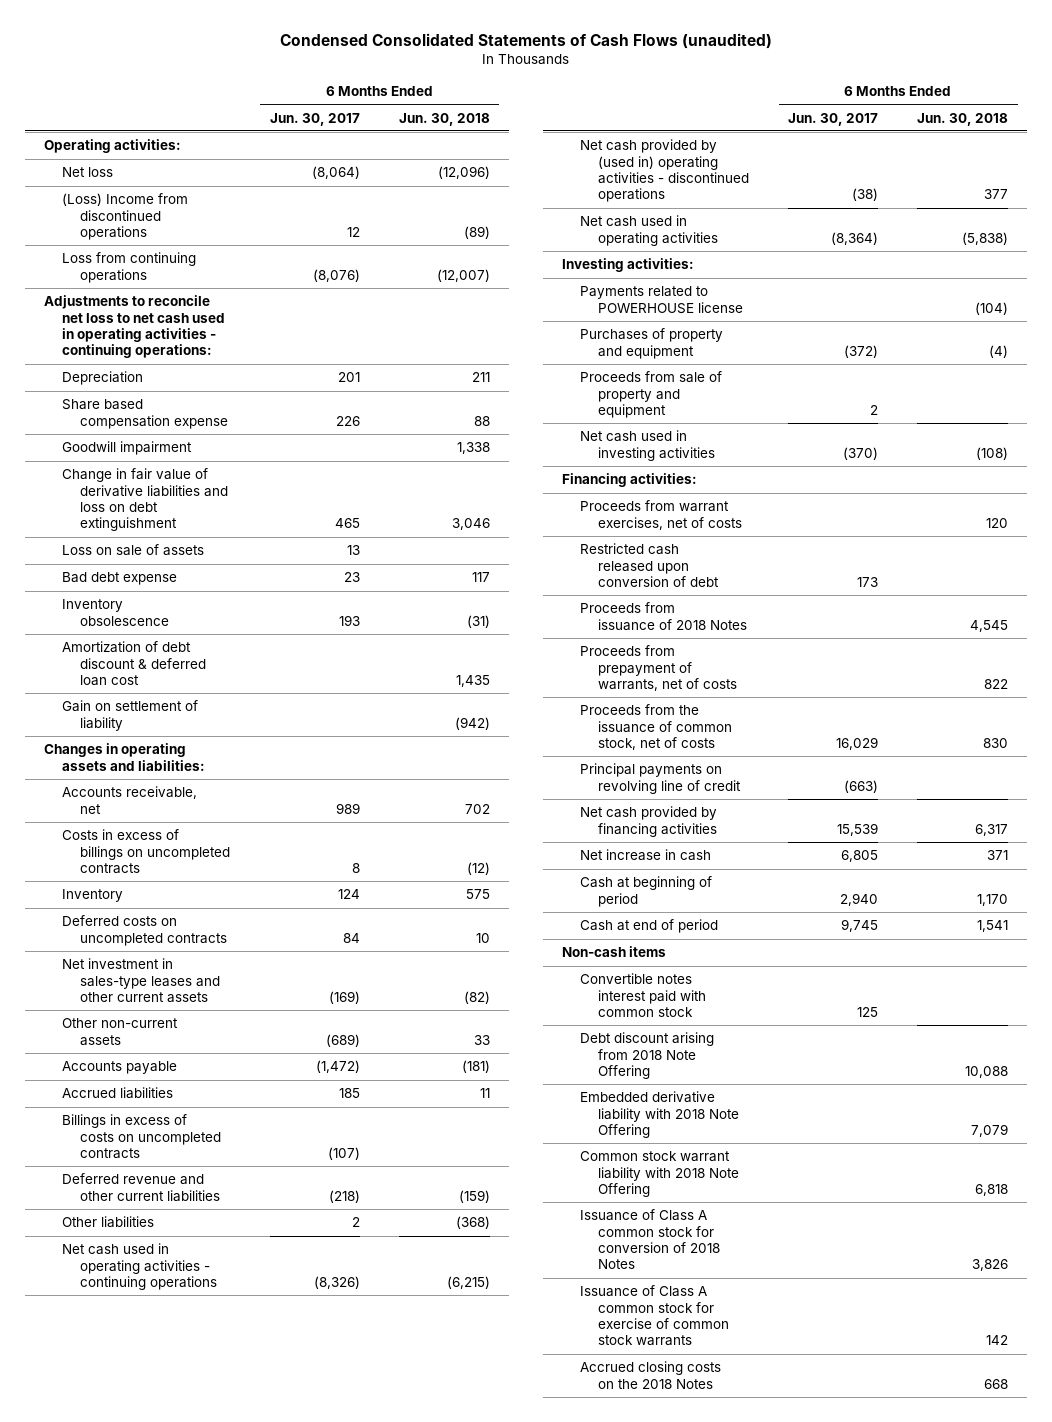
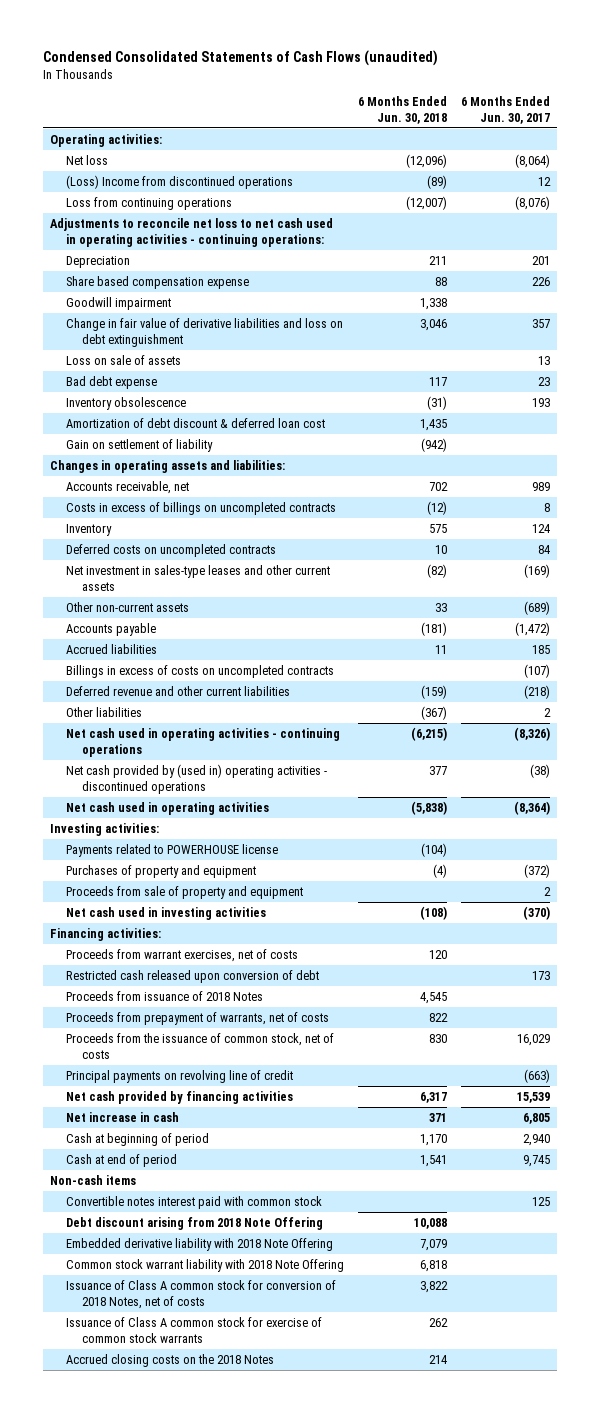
[335,518,361,529] 465 -> [532,318,551,328] 357
[455,1216,490,1230] (368) -> [421,705,448,720] (367)
[580,1209,721,1270] Issuance of Class A common stock for conversion of 2018 Notes -> [65,1279,336,1309] Issuance of Class A common stock for conversion of 2018 Notes, net of costs
[971,1259,1008,1272] 3,826 -> [420,1280,449,1293] 3,822
[985,1335,1008,1346] 142 -> [429,1317,449,1327] 262
[983,1378,1008,1389] 668 -> [429,1354,448,1364] 214

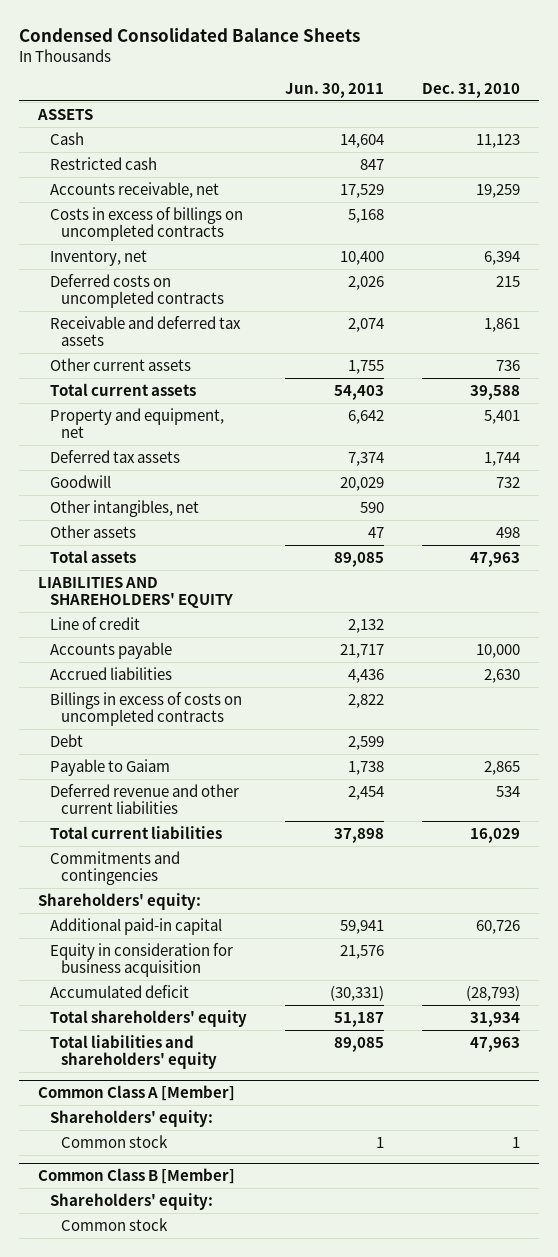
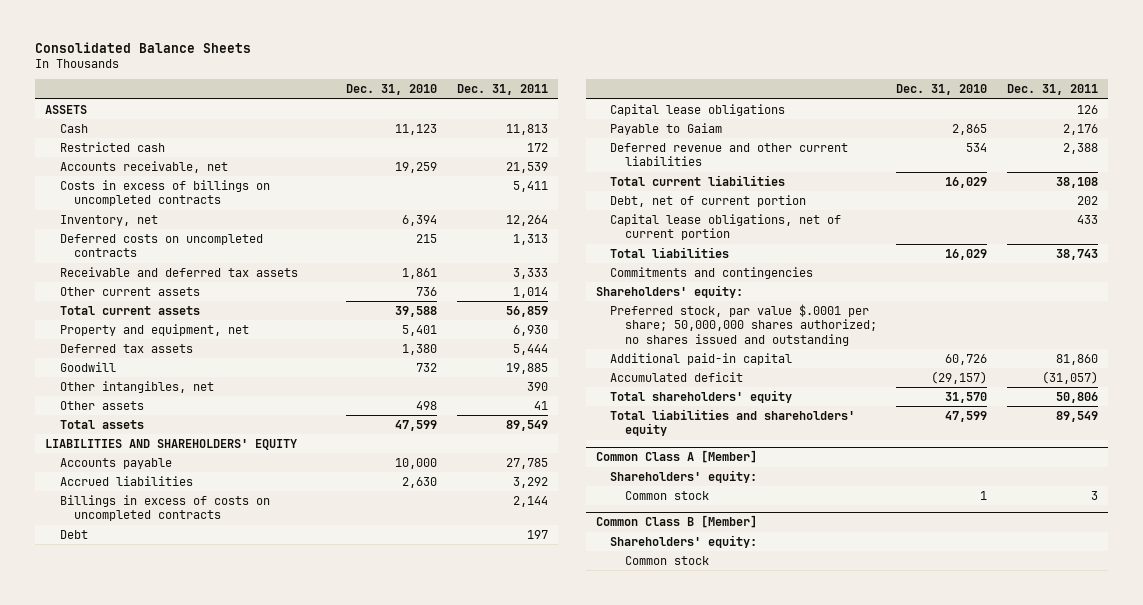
[18,27,360,42] Condensed Consolidated Balance Sheets -> [35,41,252,53] Consolidated Balance Sheets
[284,83,384,99] Jun. 30, 2011 -> none
none -> [456,84,548,96] Dec. 31, 2011
[483,451,520,466] 1,744 -> [402,343,438,355] 1,380
[469,551,520,567] 47,963 -> [395,419,438,431] 47,599
[49,616,140,630] Line of credit -> none
none -> [610,103,786,116] Capital lease obligations
none -> [610,194,807,207] Debt, net of current portion
none -> [610,213,842,241] Capital lease obligations, net of current portion
none -> [610,246,730,258] Total liabilities
none -> [610,303,877,346] Preferred stock, par value $.0001 per share; 50,000,000 shares authorized; no shares issued and outstanding
[49,942,233,977] Equity in consideration for business acquisition -> none
[465,984,520,1001] (28,793) -> [931,370,988,384] (29,157)
[469,1011,520,1027] 31,934 -> [945,391,988,403] 31,570
[469,1036,520,1052] 47,963 -> [945,410,988,422] 47,599

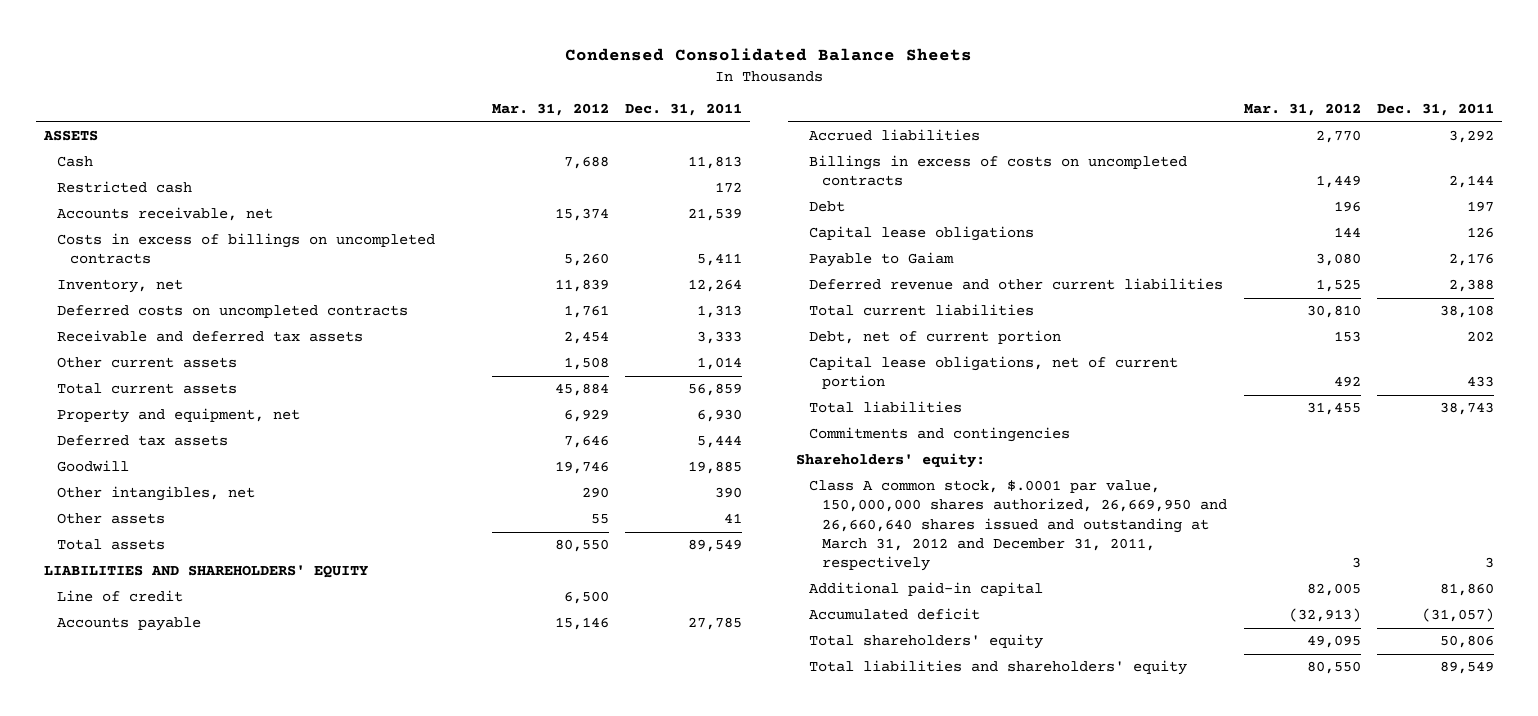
[35,41,252,53] Consolidated Balance Sheets -> [564,47,972,61] Condensed Consolidated Balance Sheets
[346,84,438,96] Dec. 31, 2010 -> none
none -> [491,103,609,117] Mar. 31, 2012
none -> [57,590,184,603] Line of credit
[610,303,877,346] Preferred stock, par value $.0001 per share; 50,000,000 shares authorized; no shares issued and outstanding -> none
none -> [809,480,1228,572] Class A common stock, $.0001 par value, 150,000,000 shares authorized, 26,669,950 and 26,660,640 shares issued and outstanding at March 31, 2012 and December 31, 2011, respectively
[595,450,757,464] Common Class A [Member] -> none
[610,469,758,483] Shareholders' equity: -> none
[624,490,709,500] Common stock -> none
[595,515,757,529] Common Class B [Member] -> none
[610,534,758,548] Shareholders' equity: -> none
[624,555,709,565] Common stock -> none

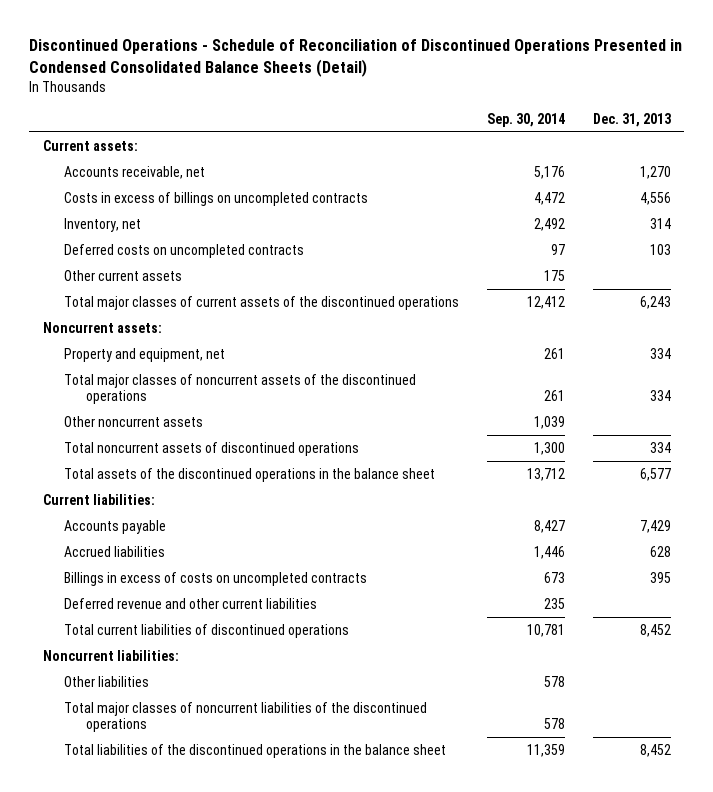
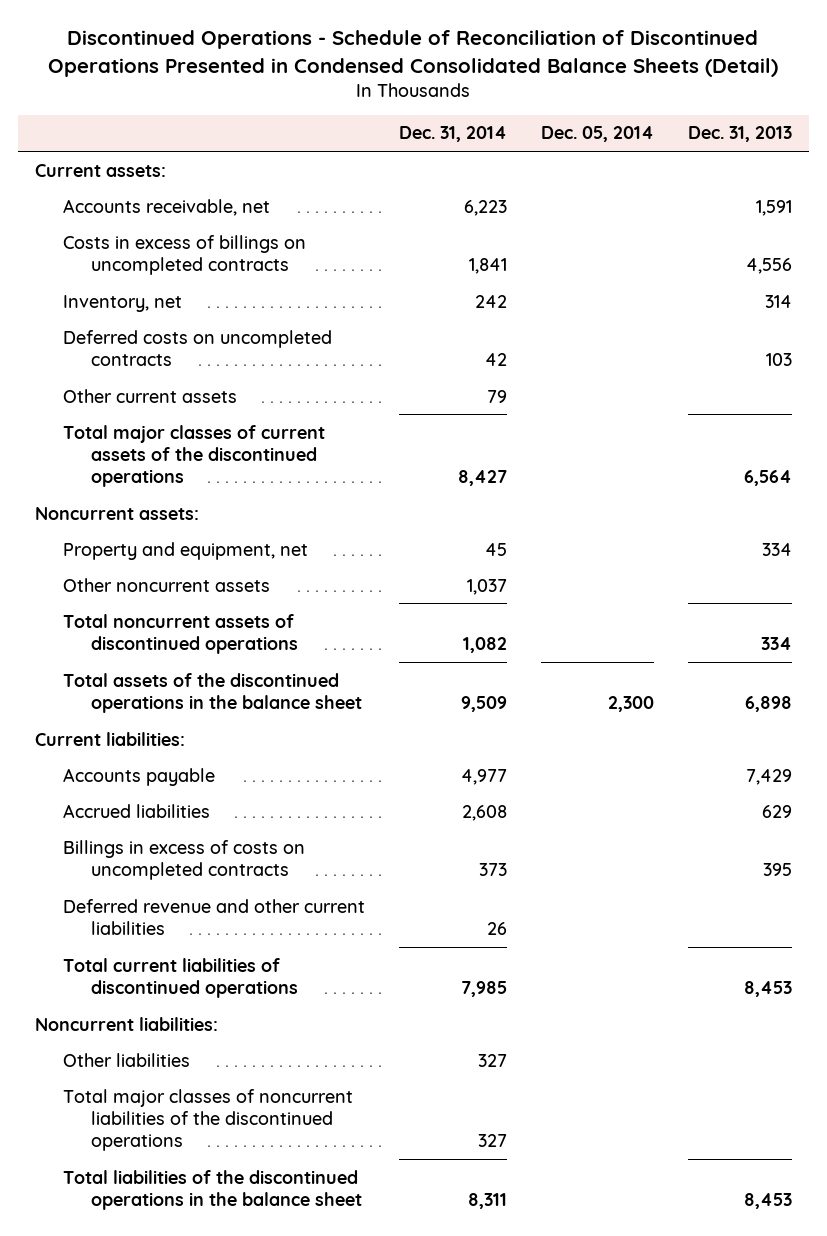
[486,112,565,127] Sep. 30, 2014 -> none
none -> [398,126,507,143] Dec. 31, 2014
none -> [540,126,654,143] Dec. 05, 2014
[639,166,671,180] 1,270 -> [756,199,793,216] 1,591
[639,296,671,310] 6,243 -> [744,470,793,487] 6,564
[64,374,417,405] Total major classes of noncurrent assets of the discontinued operations -> none
[639,468,671,482] 6,577 -> [745,695,793,712] 6,898
[649,546,671,558] 628 -> [762,804,793,818] 629
[639,624,671,638] 8,452 -> [744,980,793,997] 8,453
[639,744,671,758] 8,452 -> [744,1192,793,1209] 8,453

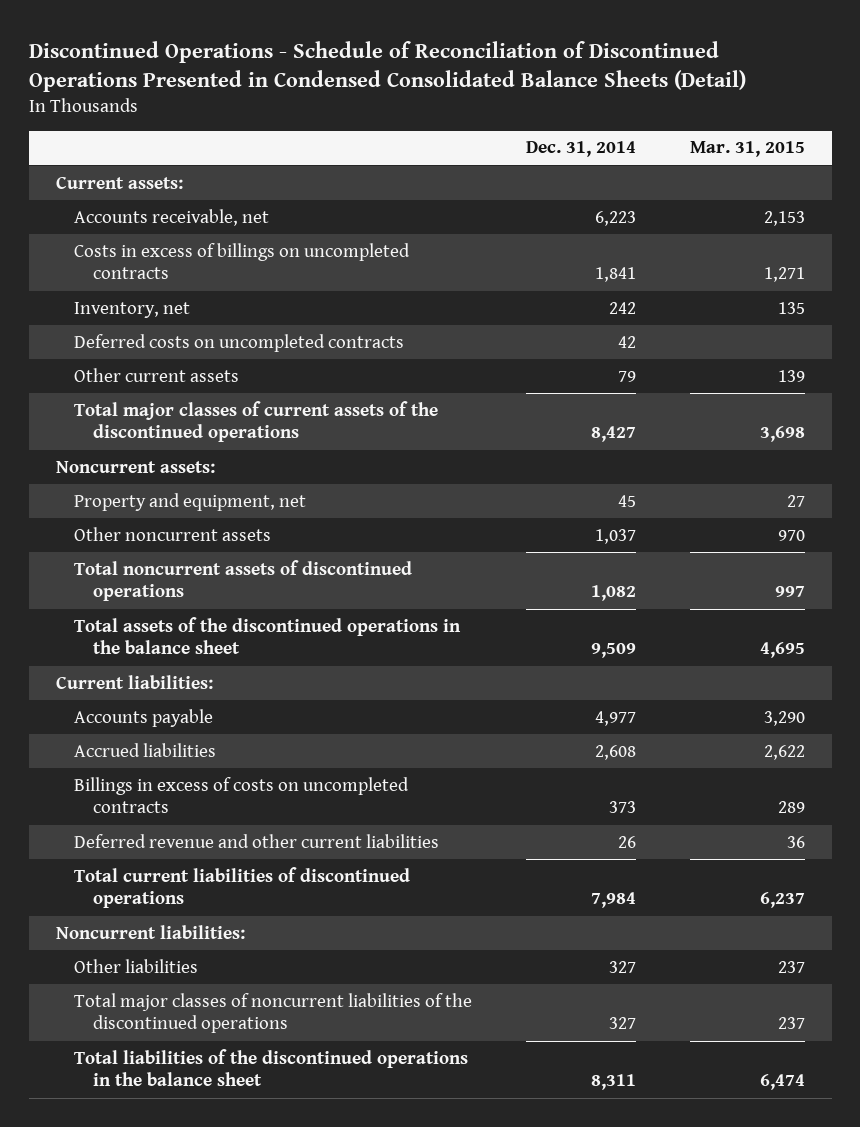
[540,126,654,143] Dec. 05, 2014 -> none
[688,126,793,143] Dec. 31, 2013 -> none
none -> [689,141,805,158] Mar. 31, 2015
[460,980,507,997] 7,985 -> [590,892,636,909] 7,984

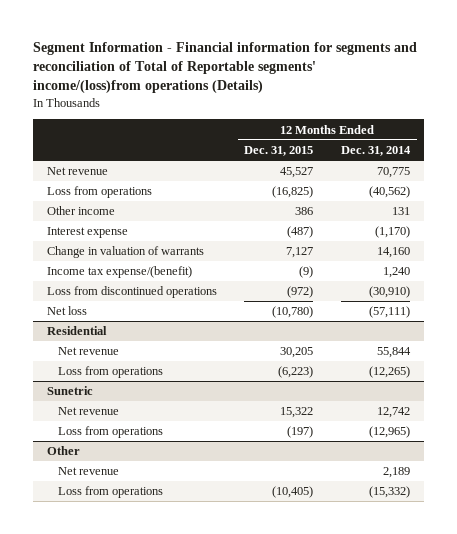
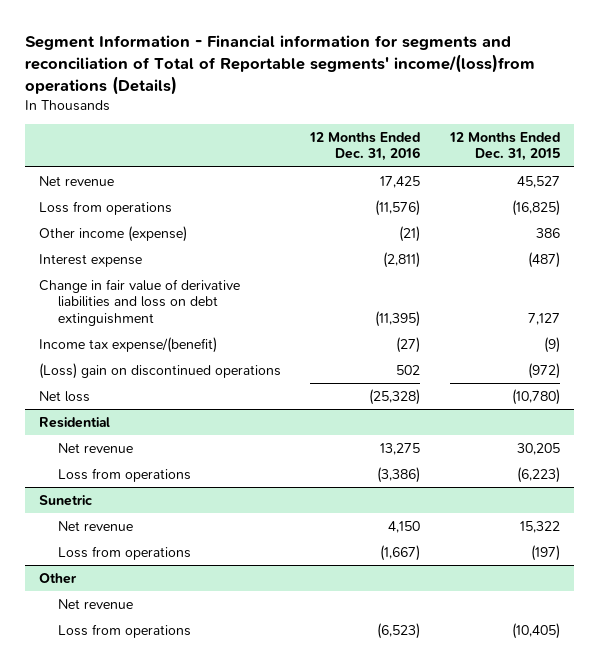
[341,146,412,157] Dec. 31, 2014 -> none
none -> [309,131,421,162] 12 Months Ended Dec. 31, 2016
[46,206,115,216] Other income -> [39,225,188,242] Other income (expense)
[46,246,204,259] Change in valuation of warrants -> [39,278,241,326] Change in fair value of derivative liabilities and loss on debt extinguishment
[46,286,217,299] Loss from discontinued operations -> [39,362,282,379] (Loss) gain on discontinued operations

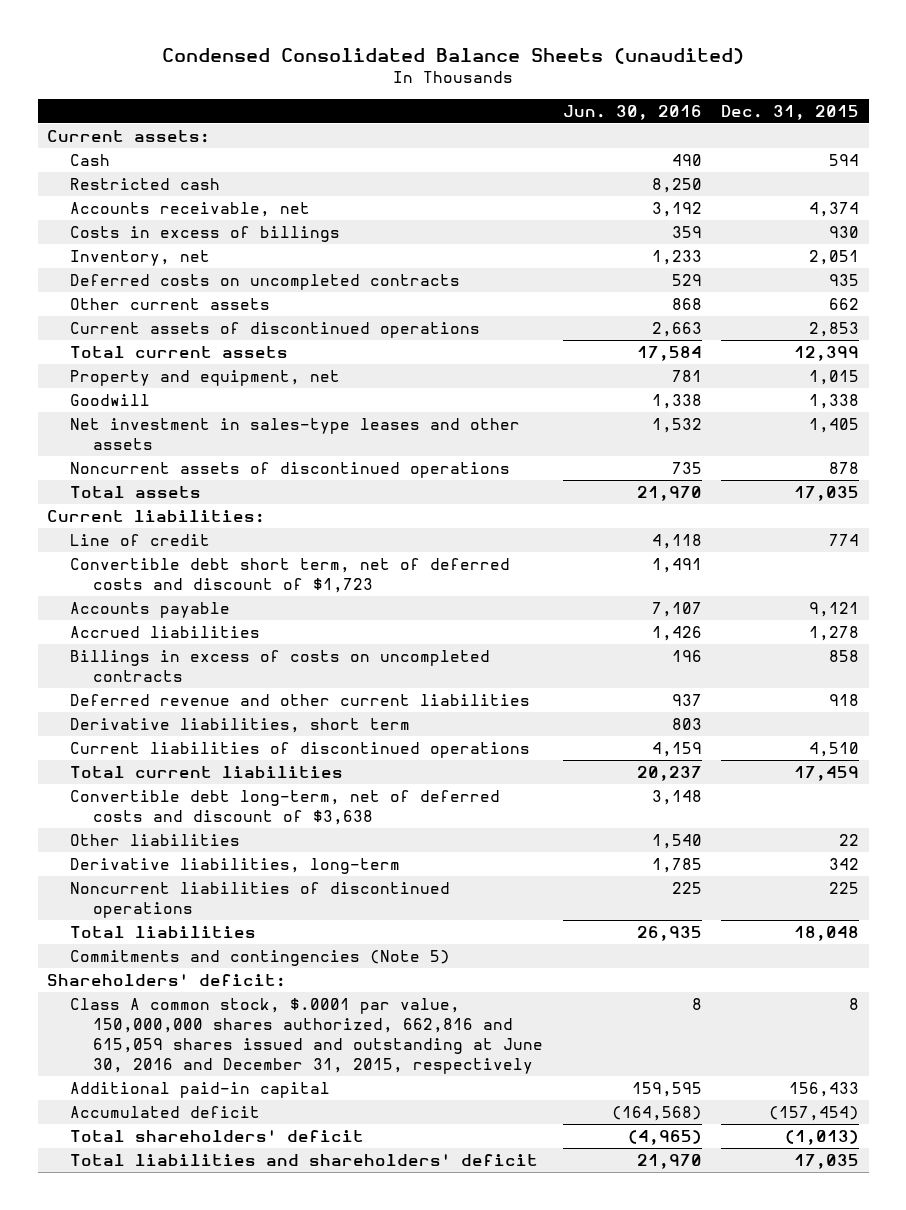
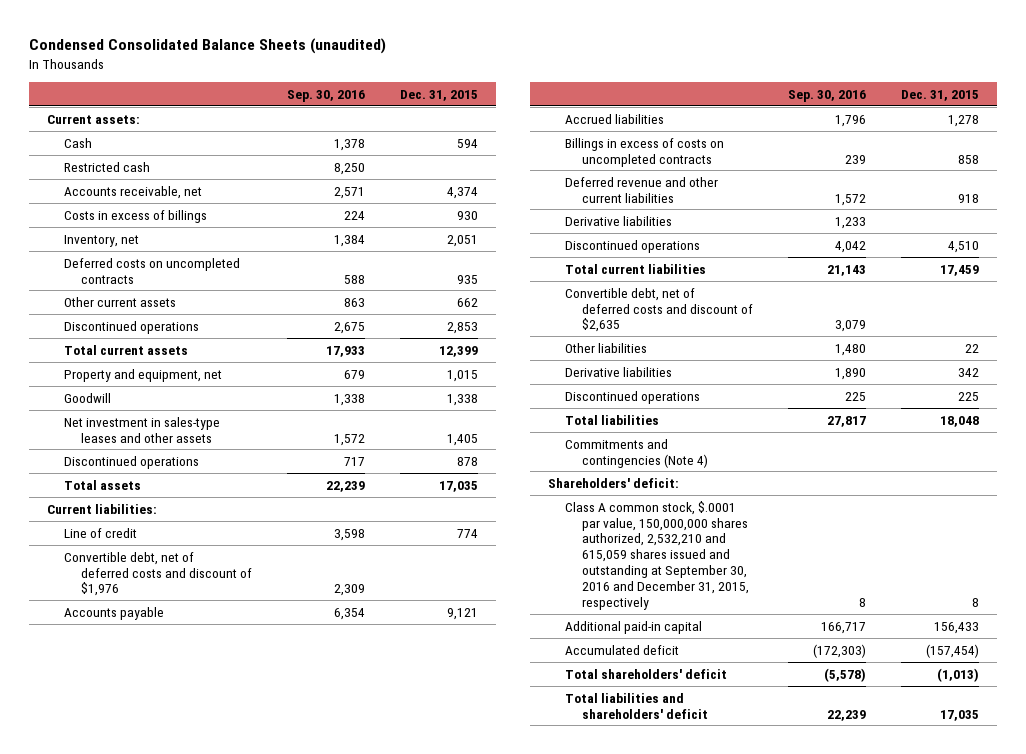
[562,104,702,120] Jun. 30, 2016 -> none
none -> [286,89,365,102] Sep. 30, 2016
[70,322,481,339] Current assets of discontinued operations -> [63,320,199,334] Discontinued operations
[70,462,511,479] Noncurrent assets of discontinued operations -> [63,455,199,469] Discontinued operations
[70,558,511,593] Convertible debt short term, net of deferred costs and discount of $1,723 -> [63,551,252,597] Convertible debt, net of deferred costs and discount of $1,976
[70,718,411,734] Derivative liabilities, short term -> [564,215,672,226] Derivative liabilities
[70,742,531,759] Current liabilities of discontinued operations -> [564,239,700,253] Discontinued operations
[70,790,501,825] Convertible debt long-term, net of deferred costs and discount of $3,638 -> [564,287,753,333] Convertible debt, net of deferred costs and discount of $2,635
[70,858,401,875] Derivative liabilities, long-term -> [564,366,672,377] Derivative liabilities
[70,882,451,918] Noncurrent liabilities of discontinued operations -> [564,390,700,404] Discontinued operations
[70,950,451,967] Commitments and contingencies (Note 5) -> [564,438,708,468] Commitments and contingencies (Note 4)
[70,998,544,1074] Class A common stock, $.0001 par value, 150,000,000 shares authorized, 662,816 and 615,059 shares issued and outstanding at June 30, 2016 and December 31, 2015, respectively -> [564,500,749,611] Class A common stock, $.0001 par value, 150,000,000 shares authorized, 2,532,210 and 615,059 shares issued and outstanding at September 30, 2016 and December 31, 2015, respectively

